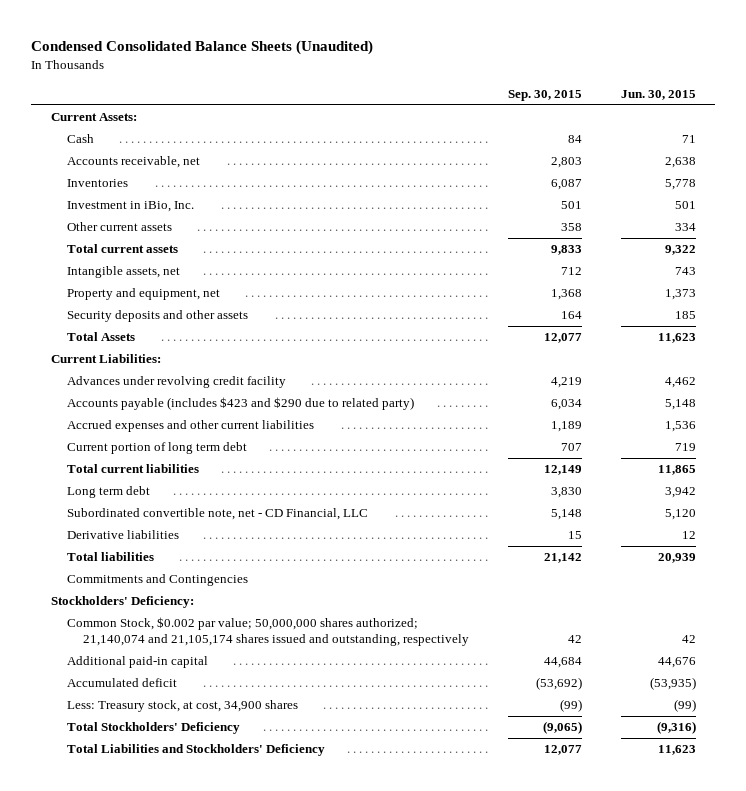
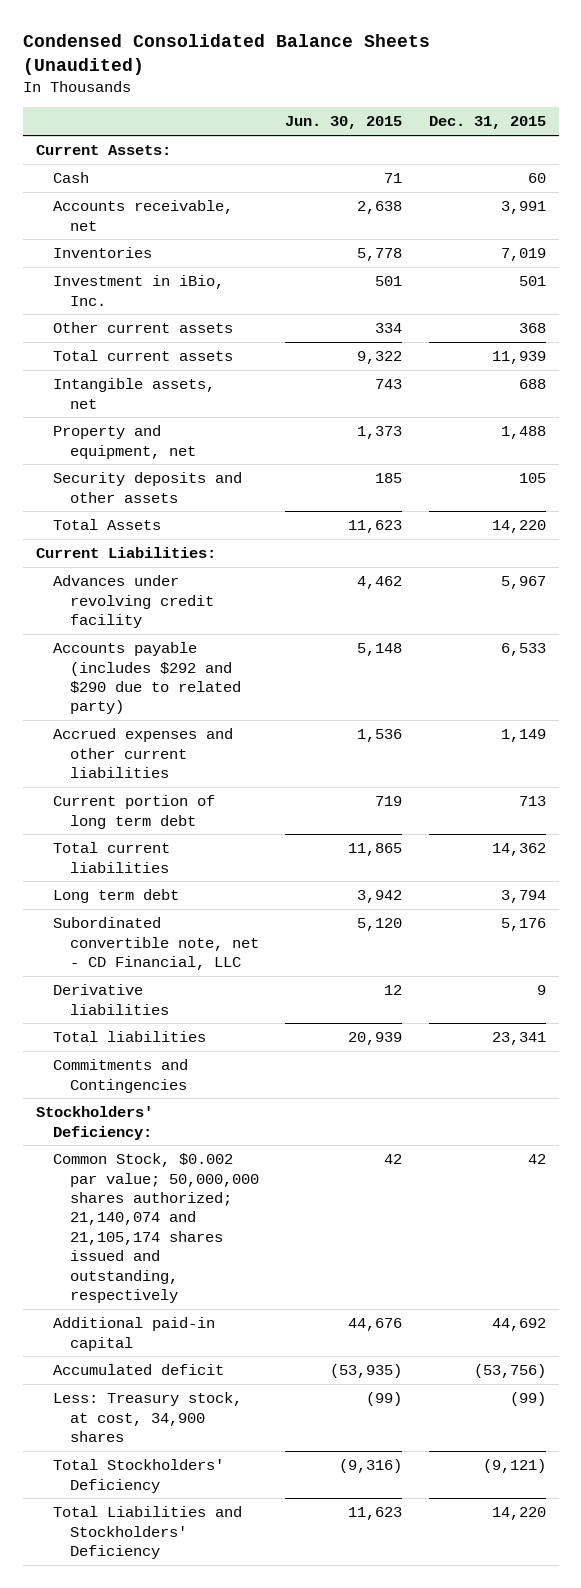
[507,89,582,101] Sep. 30, 2015 -> none
none -> [428,116,546,130] Dec. 31, 2015
[66,397,414,411] Accounts payable (includes $423 and $290 due to related party) -> [52,642,242,715] Accounts payable (includes $292 and $290 due to related party)

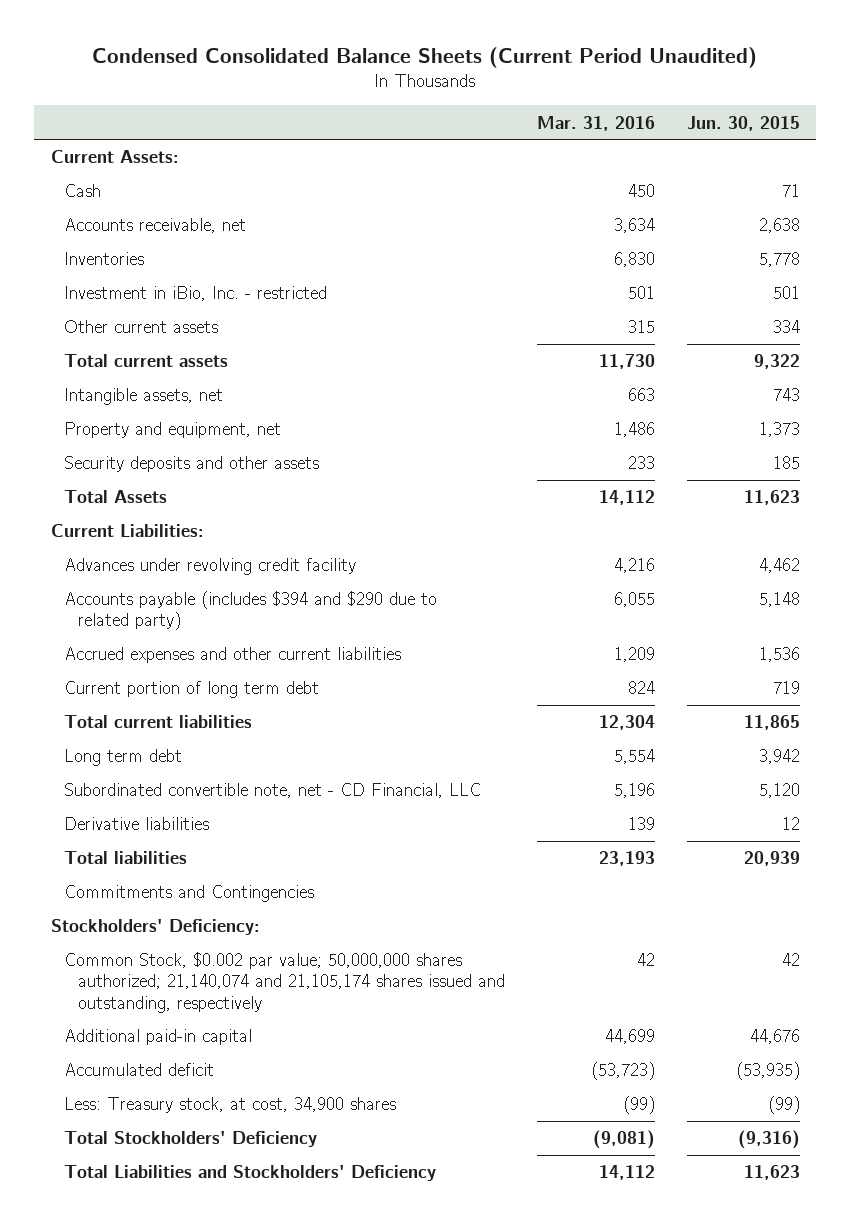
[22,33,430,75] Condensed Consolidated Balance Sheets (Unaudited) -> [92,46,758,68] Condensed Consolidated Balance Sheets (Current Period Unaudited)
[428,116,546,130] Dec. 31, 2015 -> none
none -> [537,115,656,131] Mar. 31, 2016
[52,275,224,306] Investment in iBio, Inc. -> [64,286,328,302] Investment in iBio, Inc. - restricted
[52,642,242,715] Accounts payable (includes $292 and $290 due to related party) -> [64,591,438,631] Accounts payable (includes $394 and $290 due to related party)

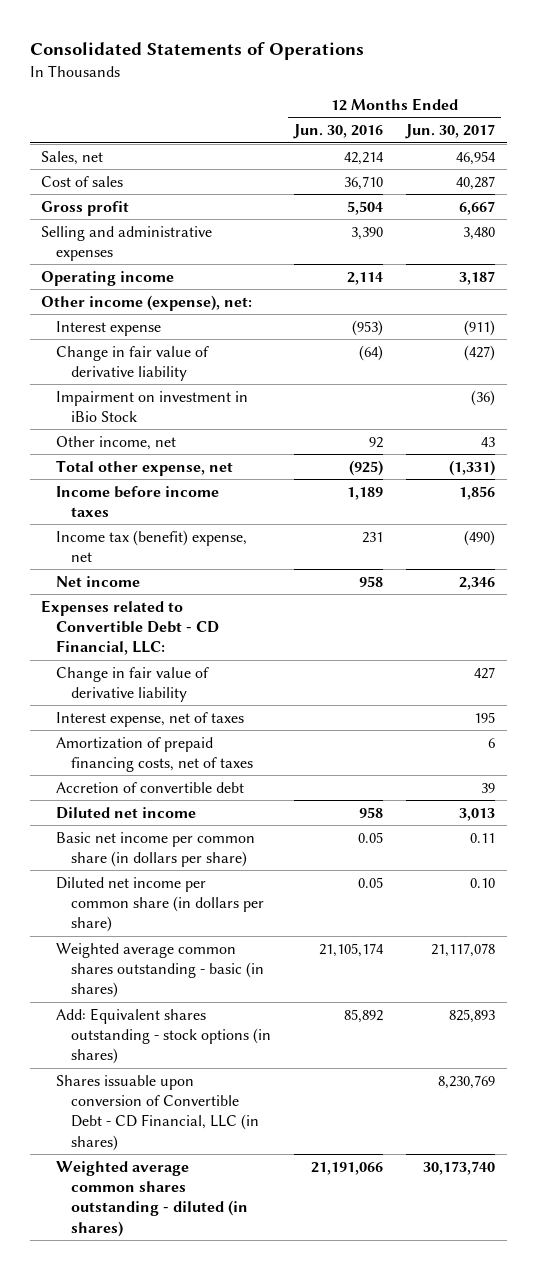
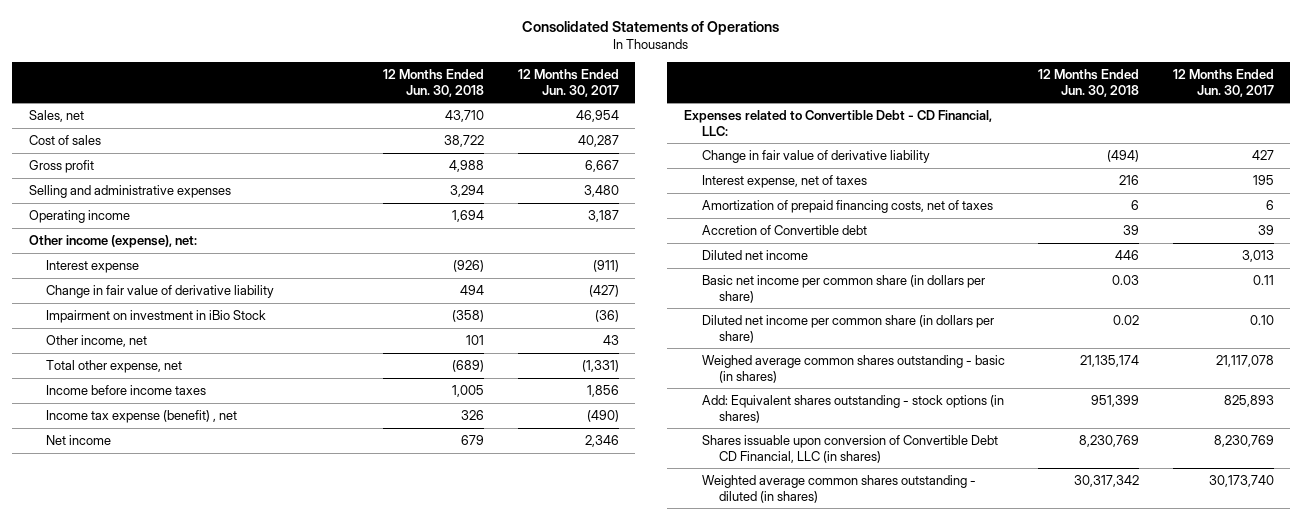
[293,124,384,140] Jun. 30, 2016 -> none
none -> [382,69,484,97] 12 Months Ended Jun. 30, 2018
[56,529,248,563] Income tax (benefit) expense, net -> [46,410,238,424] Income tax expense (benefit) , net
[56,781,245,793] Accretion of convertible debt -> [701,225,867,236] Accretion of Convertible debt
[56,942,265,999] Weighted average common shares outstanding - basic (in shares) -> [701,355,1005,383] Weighed average common shares outstanding - basic (in shares)
[56,1074,260,1151] Shares issuable upon conversion of Convertible Debt - CD Financial, LLC (in shares) -> [701,435,998,463] Shares issuable upon conversion of Convertible Debt CD Financial, LLC (in shares)

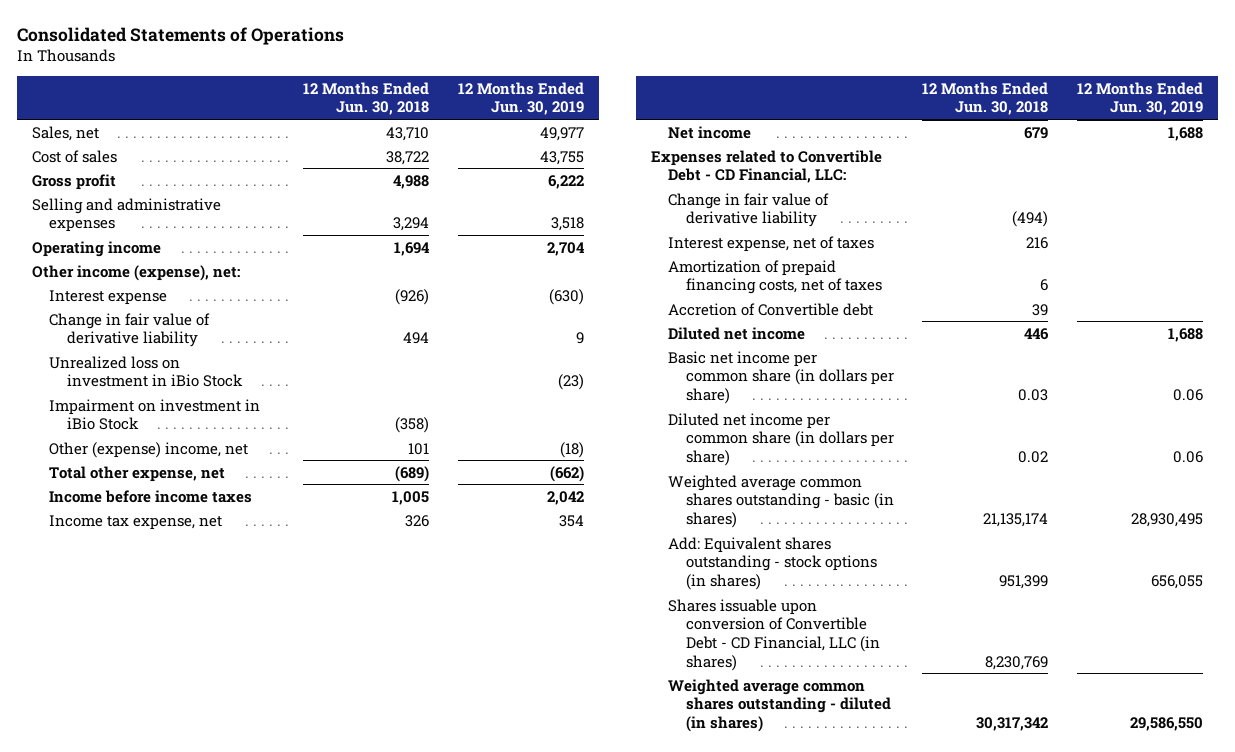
[517,69,619,97] 12 Months Ended Jun. 30, 2017 -> none
none -> [458,81,585,116] 12 Months Ended Jun. 30, 2019
none -> [49,355,243,388] Unrealized loss on investment in iBio Stock
[46,335,148,348] Other income, net -> [49,441,249,458] Other (expense) income, net
[46,410,238,424] Income tax expense (benefit) , net -> [49,514,223,530] Income tax expense, net
[701,355,1005,383] Weighed average common shares outstanding - basic (in shares) -> [668,474,894,528] Weighted average common shares outstanding - basic (in shares)
[701,435,998,463] Shares issuable upon conversion of Convertible Debt CD Financial, LLC (in shares) -> [668,598,880,671] Shares issuable upon conversion of Convertible Debt - CD Financial, LLC (in shares)

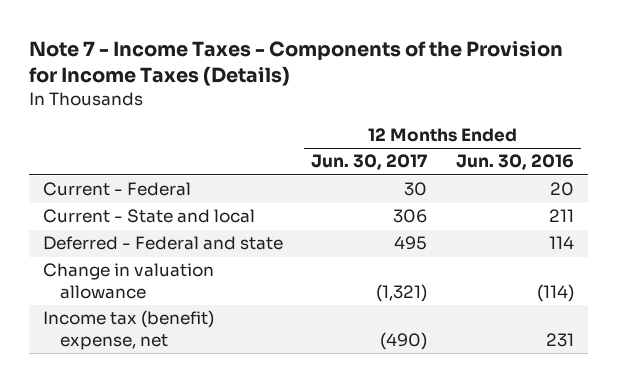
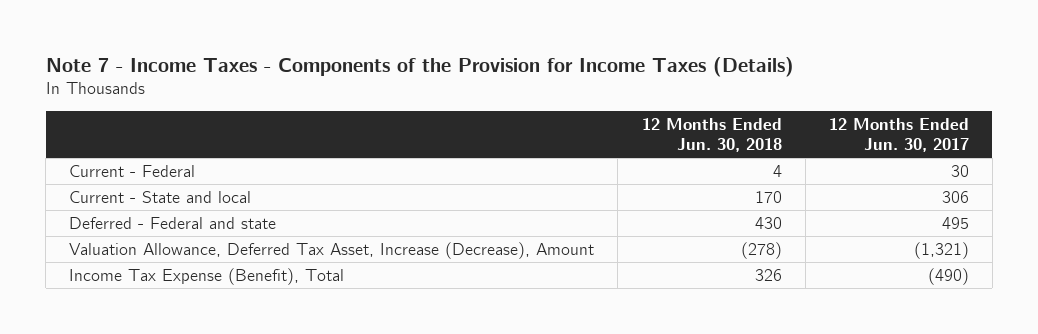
[455,154,574,171] Jun. 30, 2016 -> none
none -> [641,118,782,152] 12 Months Ended Jun. 30, 2018
[43,263,215,300] Change in valuation allowance -> [69,241,595,259] Valuation Allowance, Deferred Tax Asset, Increase (Decrease), Amount
[43,310,215,351] Income tax (benefit) expense, net -> [69,267,345,285] Income Tax Expense (Benefit), Total

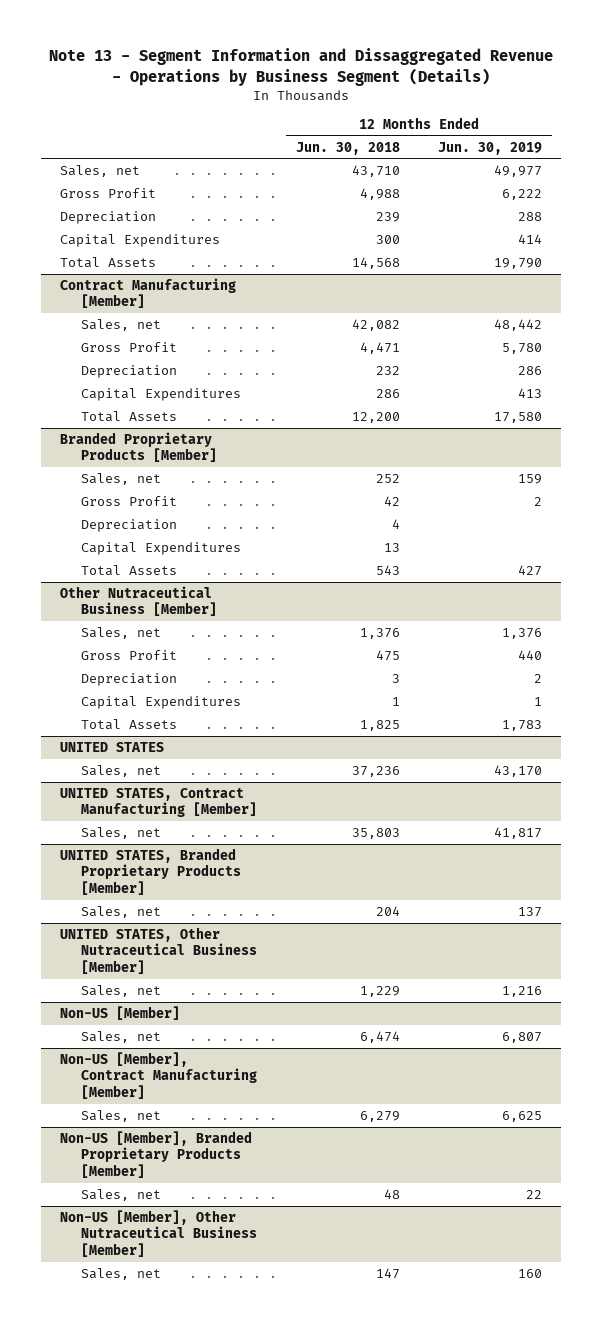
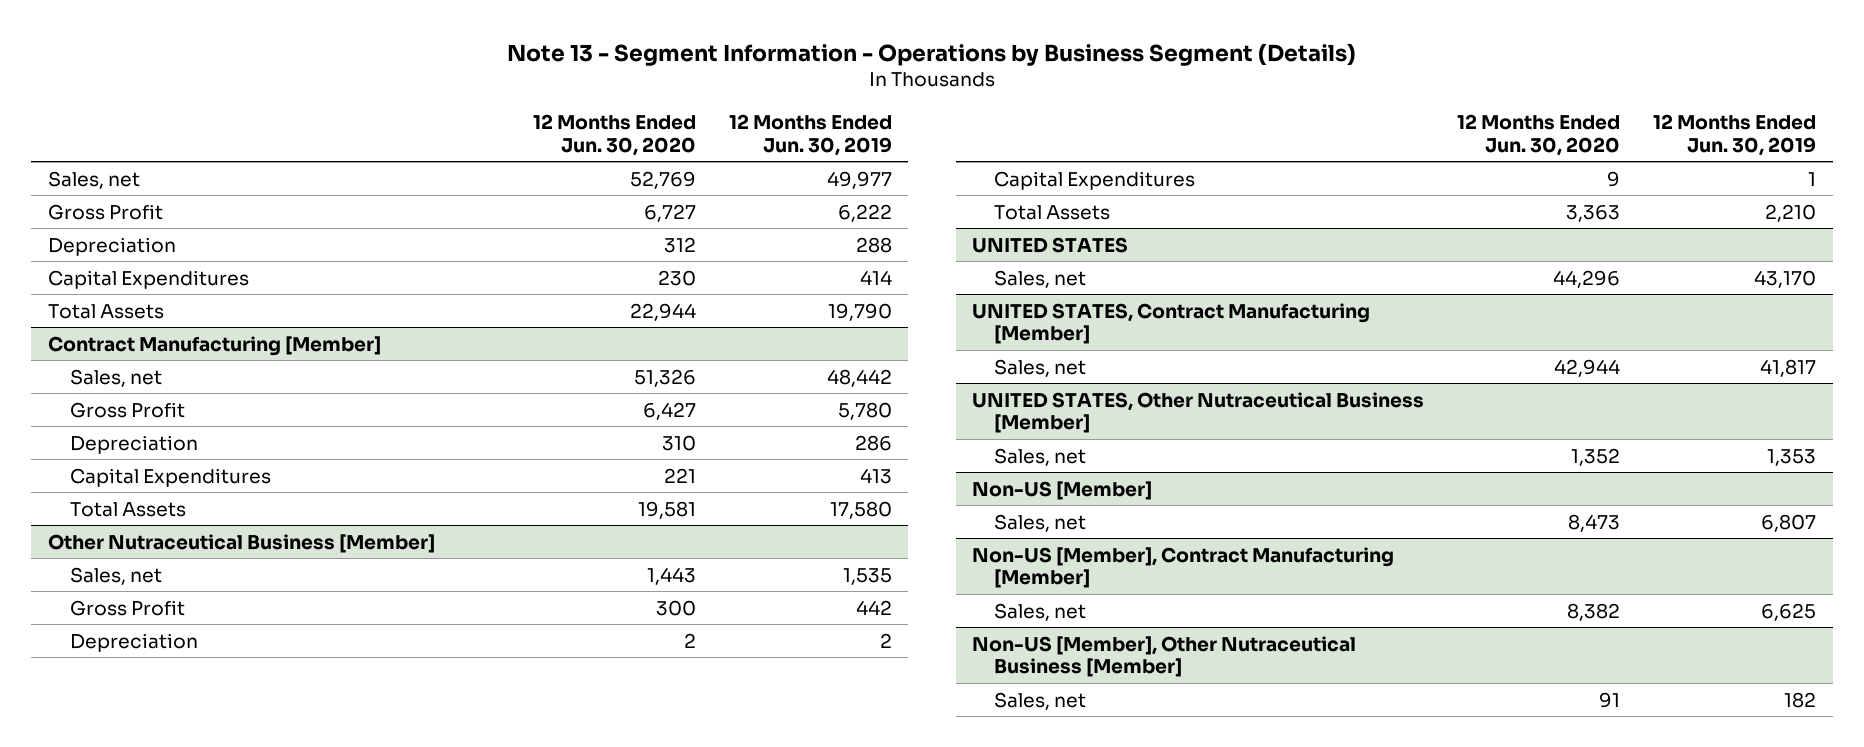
[49,48,554,86] Note 13 - Segment Information and Dissaggregated Revenue - Operations by Business Segment (Details) -> [506,42,1356,66] Note 13 - Segment Information - Operations by Business Segment (Details)
[295,141,400,155] Jun. 30, 2018 -> none
none -> [532,113,696,156] 12 Months Ended Jun. 30, 2020
[60,432,218,463] Branded Proprietary Products [Member] -> none
[81,473,162,486] Sales, net -> none
[81,496,178,507] Gross Profit -> none
[81,519,178,533] Depreciation -> none
[81,542,242,556] Capital Expenditures -> none
[81,565,178,577] Total Assets -> none
[502,628,543,640] 1,376 -> [842,567,892,585] 1,535
[518,650,543,661] 440 -> [855,599,892,615] 442
[502,720,543,732] 1,783 -> [1765,203,1817,222] 2,210
[60,848,242,895] UNITED STATES, Branded Proprietary Products [Member] -> none
[81,906,162,919] Sales, net -> none
[502,986,543,998] 1,216 -> [1767,448,1817,466] 1,353
[60,1131,253,1178] Non-US [Member], Branded Proprietary Products [Member] -> none
[81,1189,162,1202] Sales, net -> none
[518,1269,543,1279] 160 -> [1784,691,1817,708] 182

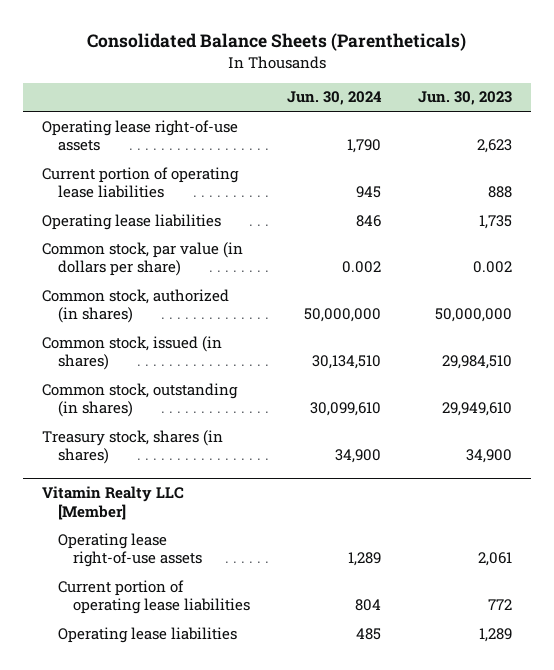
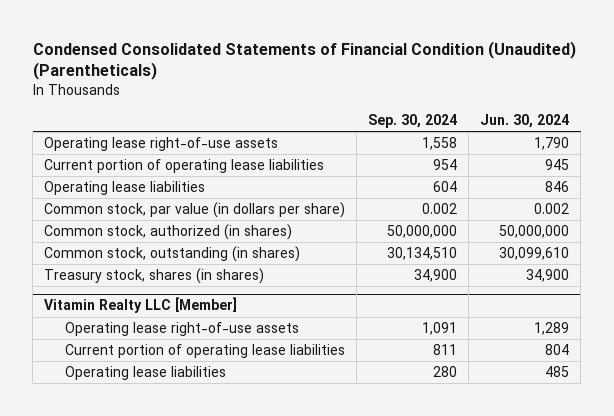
[87,33,467,52] Consolidated Balance Sheets (Parentheticals) -> [32,40,576,81] Condensed Consolidated Statements of Financial Condition (Unaudited) (Parentheticals)
[418,91,513,106] Jun. 30, 2023 -> none
none -> [368,114,458,129] Sep. 30, 2024
[41,335,222,371] Common stock, issued (in shares) -> none

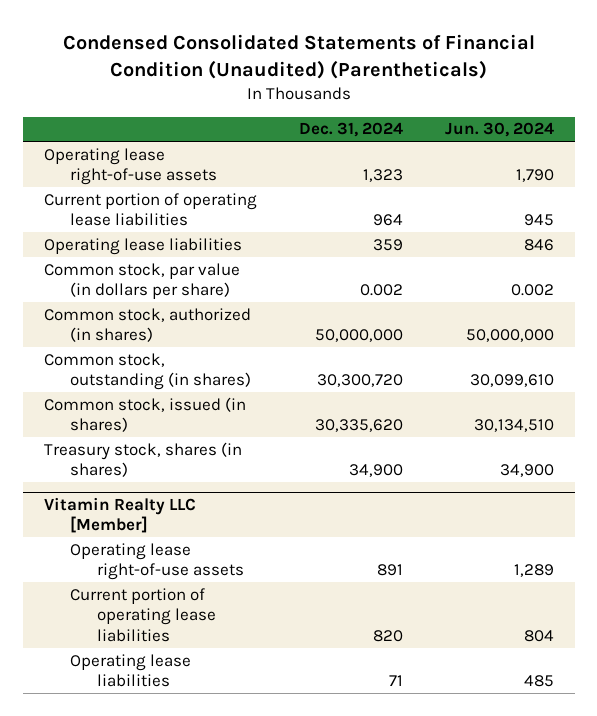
[368,114,458,129] Sep. 30, 2024 -> none
none -> [298,122,403,138] Dec. 31, 2024
none -> [43,396,246,433] Common stock, issued (in shares)

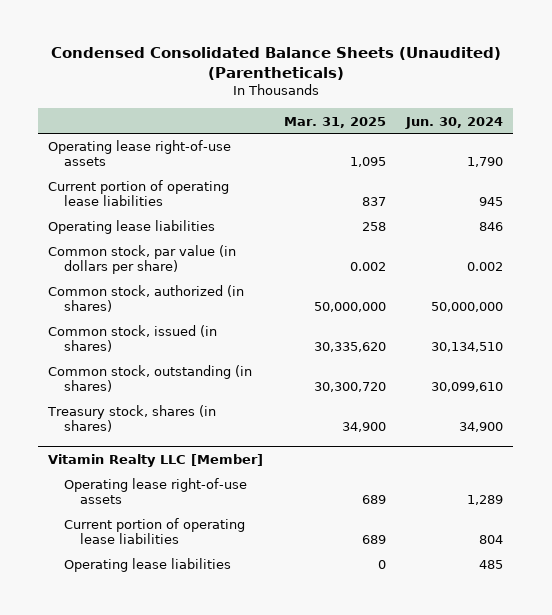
[62,34,535,80] Condensed Consolidated Statements of Financial Condition (Unaudited) (Parentheticals) -> [50,47,501,81] Condensed Consolidated Balance Sheets (Unaudited) (Parentheticals)
[298,122,403,138] Dec. 31, 2024 -> none
none -> [283,116,386,128] Mar. 31, 2025
[43,352,252,391] Common stock, outstanding (in shares) -> [48,365,253,393] Common stock, outstanding (in shares)

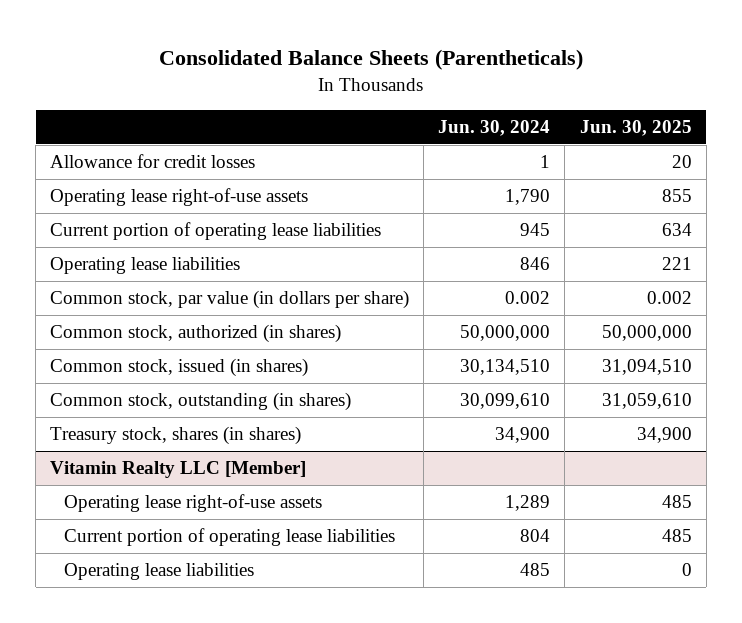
[50,47,501,81] Condensed Consolidated Balance Sheets (Unaudited) (Parentheticals) -> [158,49,583,71] Consolidated Balance Sheets (Parentheticals)
[283,116,386,128] Mar. 31, 2025 -> none
none -> [579,119,692,136] Jun. 30, 2025
none -> [50,154,256,169] Allowance for credit losses

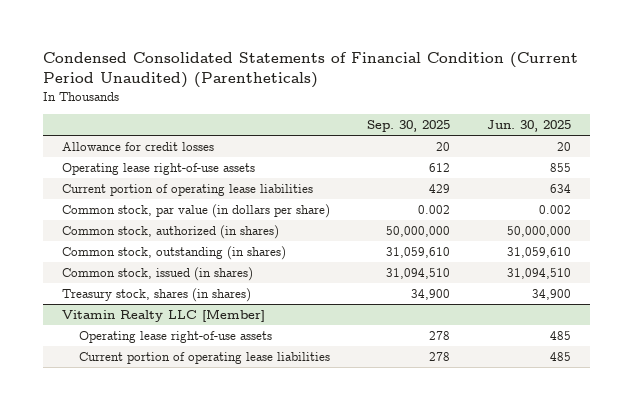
[158,49,583,71] Consolidated Balance Sheets (Parentheticals) -> [43,52,579,89] Condensed Consolidated Statements of Financial Condition (Current Period Unaudited) (Parentheticals)
[438,119,551,136] Jun. 30, 2024 -> none
none -> [366,119,450,132] Sep. 30, 2025
[50,257,241,275] Operating lease liabilities -> none
[50,358,309,378] Common stock, issued (in shares) -> [61,267,253,282] Common stock, issued (in shares)
[64,563,255,581] Operating lease liabilities -> none

